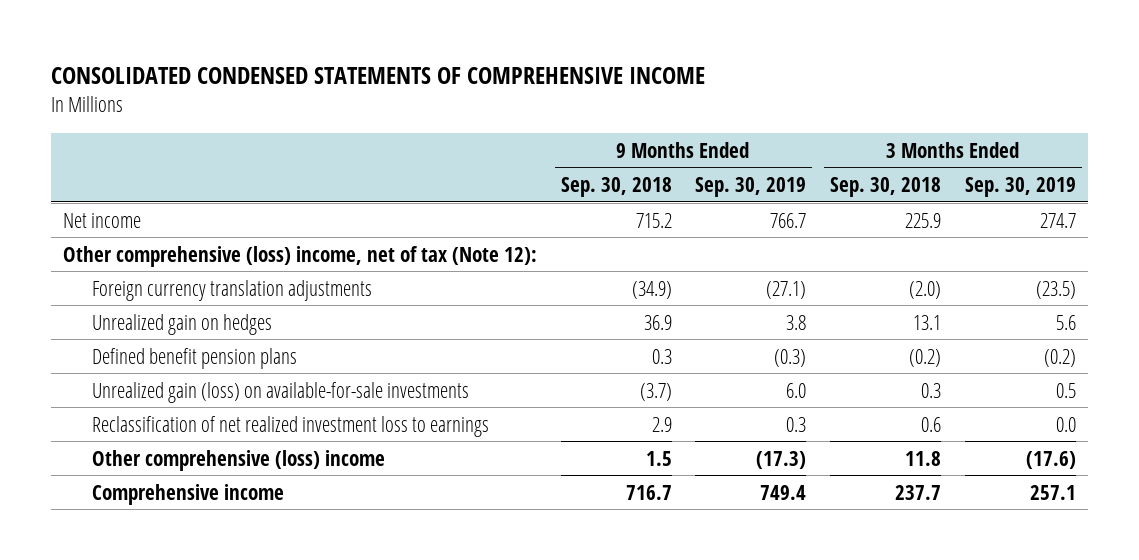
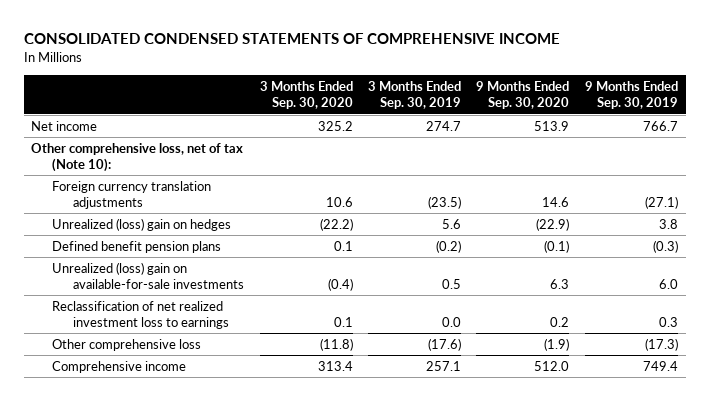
[560,176,672,197] Sep. 30, 2018 -> none
[830,176,942,197] Sep. 30, 2018 -> none
none -> [259,81,353,110] 3 Months Ended Sep. 30, 2020
none -> [476,81,570,110] 9 Months Ended Sep. 30, 2020
[62,245,537,267] Other comprehensive (loss) income, net of tax (Note 12): -> [31,142,244,172] Other comprehensive loss, net of tax (Note 10):
[92,313,273,335] Unrealized gain on hedges -> [52,217,232,231] Unrealized (loss) gain on hedges
[92,381,470,403] Unrealized gain (loss) on available-for-sale investments -> [52,261,245,289] Unrealized (loss) gain on available-for-sale investments
[92,449,386,471] Other comprehensive (loss) income -> [52,338,202,351] Other comprehensive loss

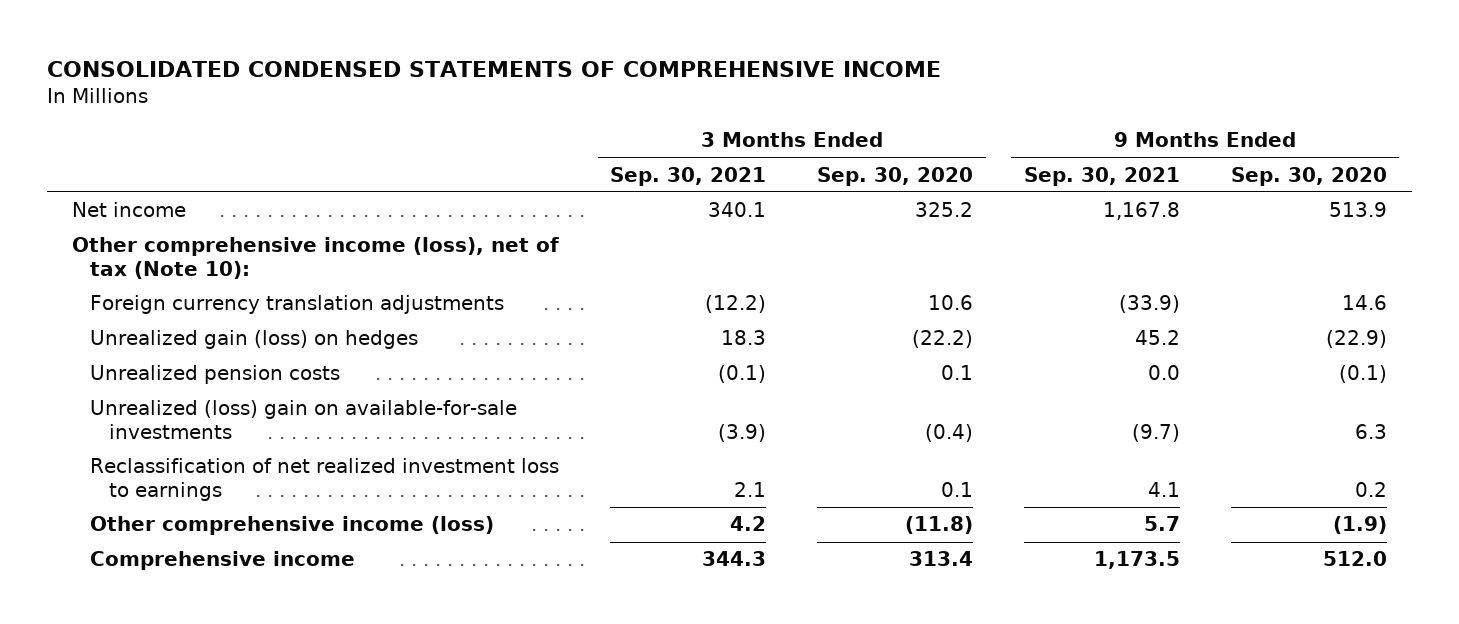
[368,81,462,110] 3 Months Ended Sep. 30, 2019 -> none
[584,81,678,110] 9 Months Ended Sep. 30, 2019 -> none
none -> [610,166,767,186] Sep. 30, 2021
none -> [1023,166,1180,186] Sep. 30, 2021
[31,142,244,172] Other comprehensive loss, net of tax (Note 10): -> [72,237,560,280] Other comprehensive income (loss), net of tax (Note 10):
[52,217,232,231] Unrealized (loss) gain on hedges -> [90,330,419,350] Unrealized gain (loss) on hedges
[52,240,222,253] Defined benefit pension plans -> [90,365,341,385] Unrealized pension costs
[52,338,202,351] Other comprehensive loss -> [90,516,495,536] Other comprehensive income (loss)

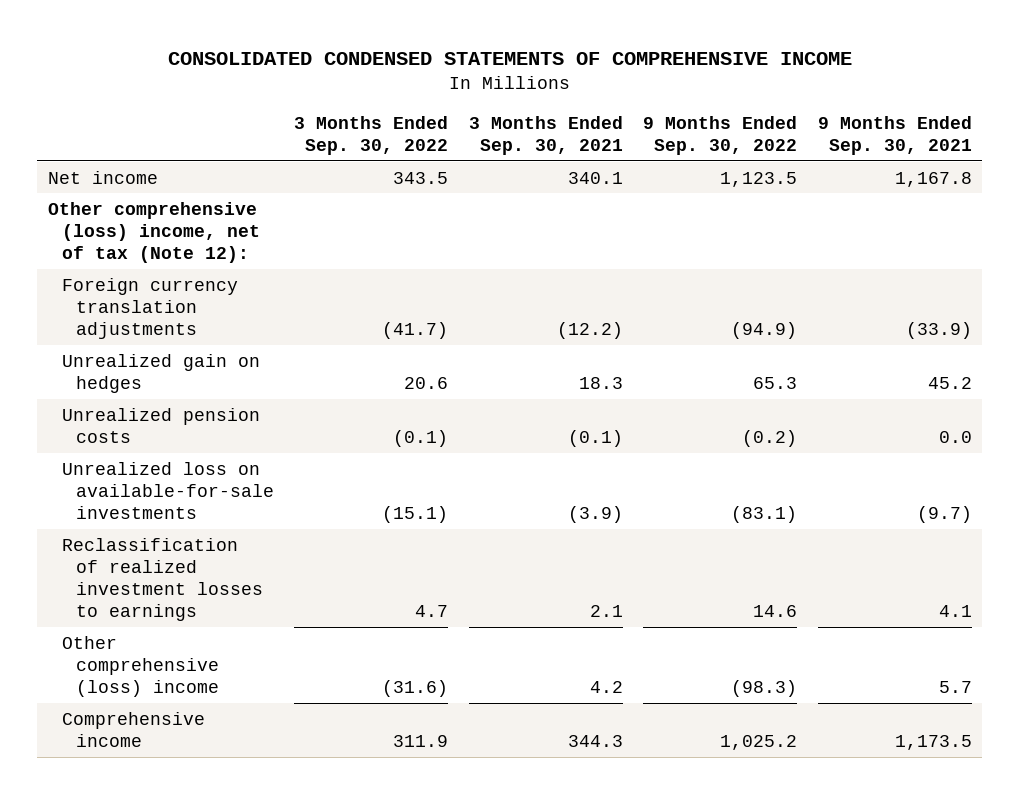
[816,166,973,186] Sep. 30, 2020 -> none
[1230,166,1387,186] Sep. 30, 2020 -> none
none -> [294,115,449,155] 3 Months Ended Sep. 30, 2022
none -> [643,115,798,155] 9 Months Ended Sep. 30, 2022
[72,237,560,280] Other comprehensive income (loss), net of tax (Note 10): -> [47,201,260,264] Other comprehensive (loss) income, net of tax (Note 12):
[90,330,419,350] Unrealized gain (loss) on hedges -> [61,353,260,393] Unrealized gain on hedges
[90,400,518,440] Unrealized (loss) gain on available-for-sale investments -> [61,461,274,520] Unrealized loss on available-for-sale investments
[90,458,560,502] Reclassification of net realized investment loss to earnings -> [61,537,263,622] Reclassification of realized investment losses to earnings
[90,516,495,536] Other comprehensive income (loss) -> [61,635,219,698] Other comprehensive (loss) income

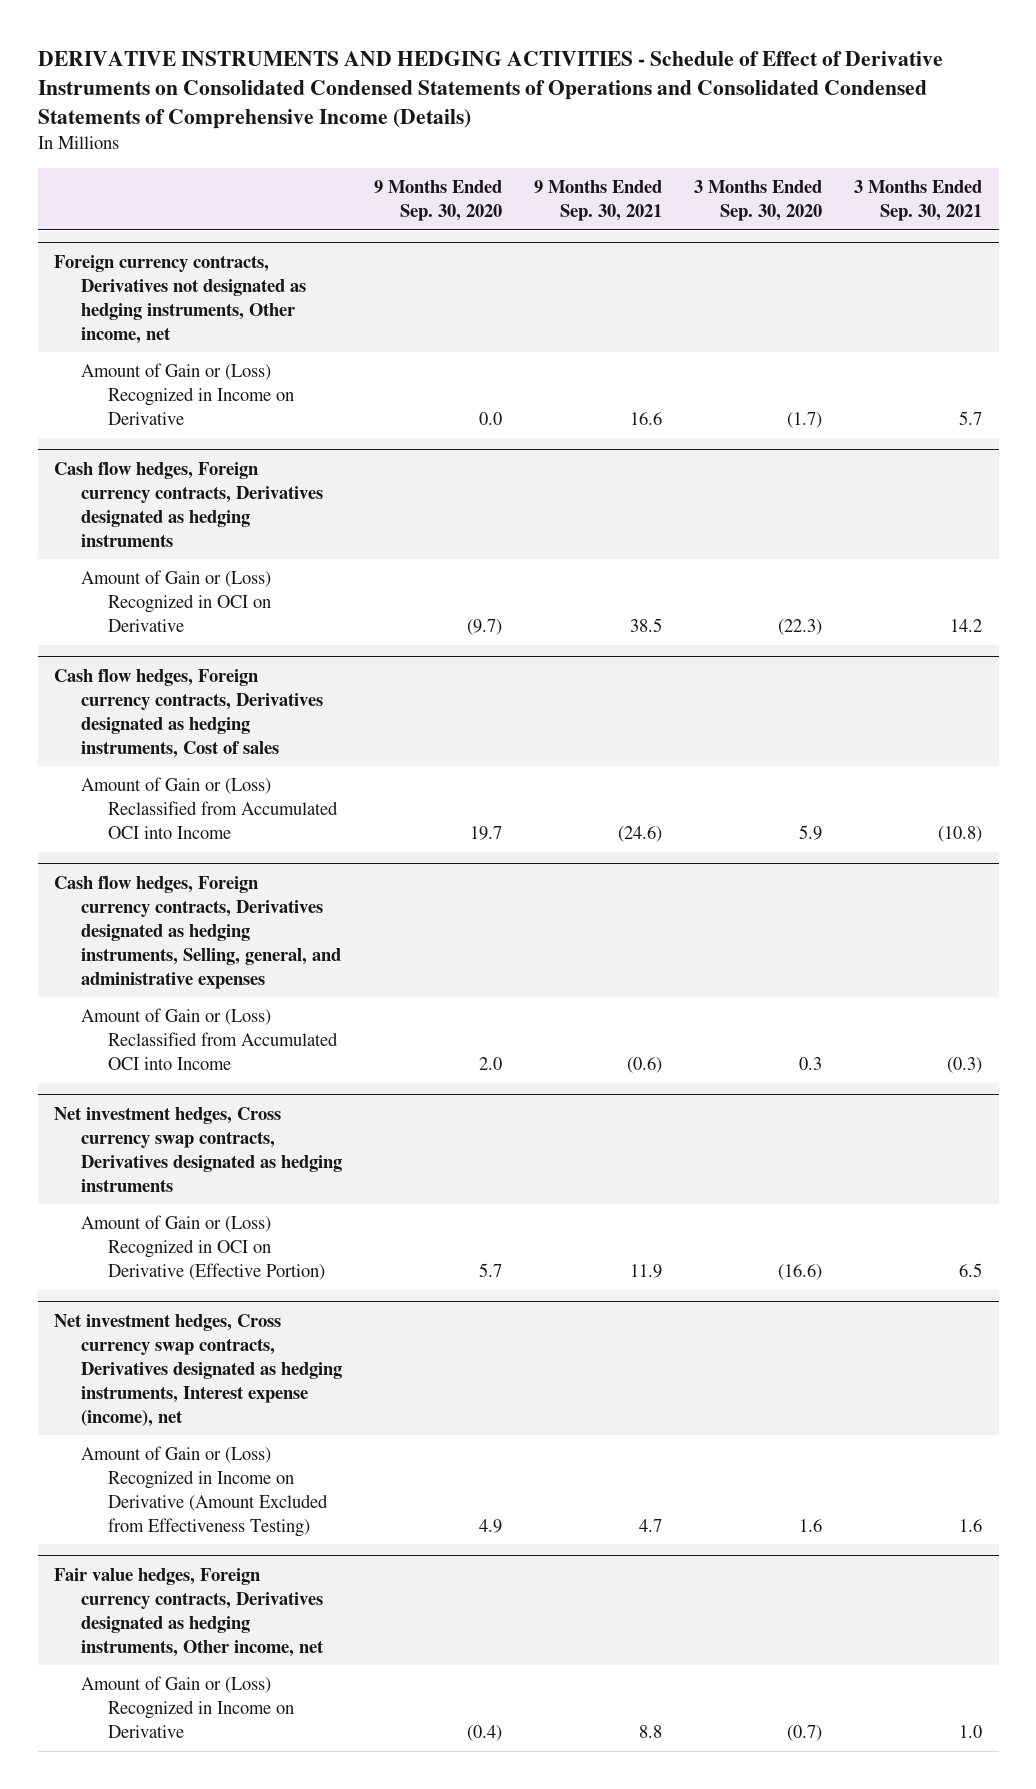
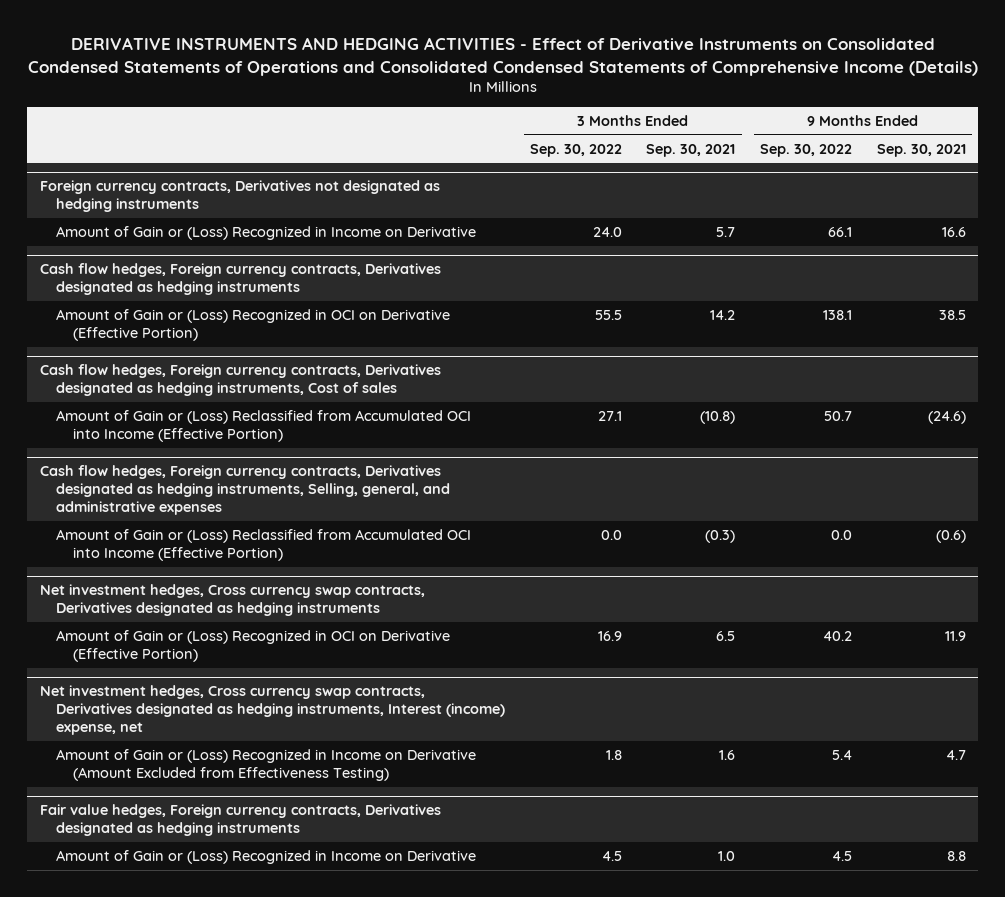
[37,51,943,130] DERIVATIVE INSTRUMENTS AND HEDGING ACTIVITIES - Schedule of Effect of Derivative Instruments on Consolidated Condensed Statements of Operations and Consolidated Condensed Statements of Comprehensive Income (Details) -> [27,36,978,76] DERIVATIVE INSTRUMENTS AND HEDGING ACTIVITIES - Effect of Derivative Instruments on Consolidated Condensed Statements of Operations and Consolidated Condensed Statements of Comprehensive Income (Details)
[373,180,502,221] 9 Months Ended Sep. 30, 2020 -> none
[694,180,823,221] 3 Months Ended Sep. 30, 2020 -> none
none -> [529,143,622,157] Sep. 30, 2022
none -> [760,143,853,157] Sep. 30, 2022
[53,254,306,344] Foreign currency contracts, Derivatives not designated as hedging instruments, Other income, net -> [39,180,440,213] Foreign currency contracts, Derivatives not designated as hedging instruments
[80,570,271,632] Amount of Gain or (Loss) Recognized in OCI on Derivative -> [56,309,451,342] Amount of Gain or (Loss) Recognized in OCI on Derivative (Effective Portion)
[80,777,338,839] Amount of Gain or (Loss) Reclassified from Accumulated OCI into Income -> [56,410,472,443] Amount of Gain or (Loss) Reclassified from Accumulated OCI into Income (Effective Portion)
[80,1008,338,1070] Amount of Gain or (Loss) Reclassified from Accumulated OCI into Income -> [56,529,472,562] Amount of Gain or (Loss) Reclassified from Accumulated OCI into Income (Effective Portion)
[53,1313,342,1427] Net investment hedges, Cross currency swap contracts, Derivatives designated as hedging instruments, Interest expense (income), net -> [39,685,506,736] Net investment hedges, Cross currency swap contracts, Derivatives designated as hedging instruments, Interest (income) expense, net
[53,1567,324,1657] Fair value hedges, Foreign currency contracts, Derivatives designated as hedging instruments, Other income, net -> [39,804,441,837] Fair value hedges, Foreign currency contracts, Derivatives designated as hedging instruments

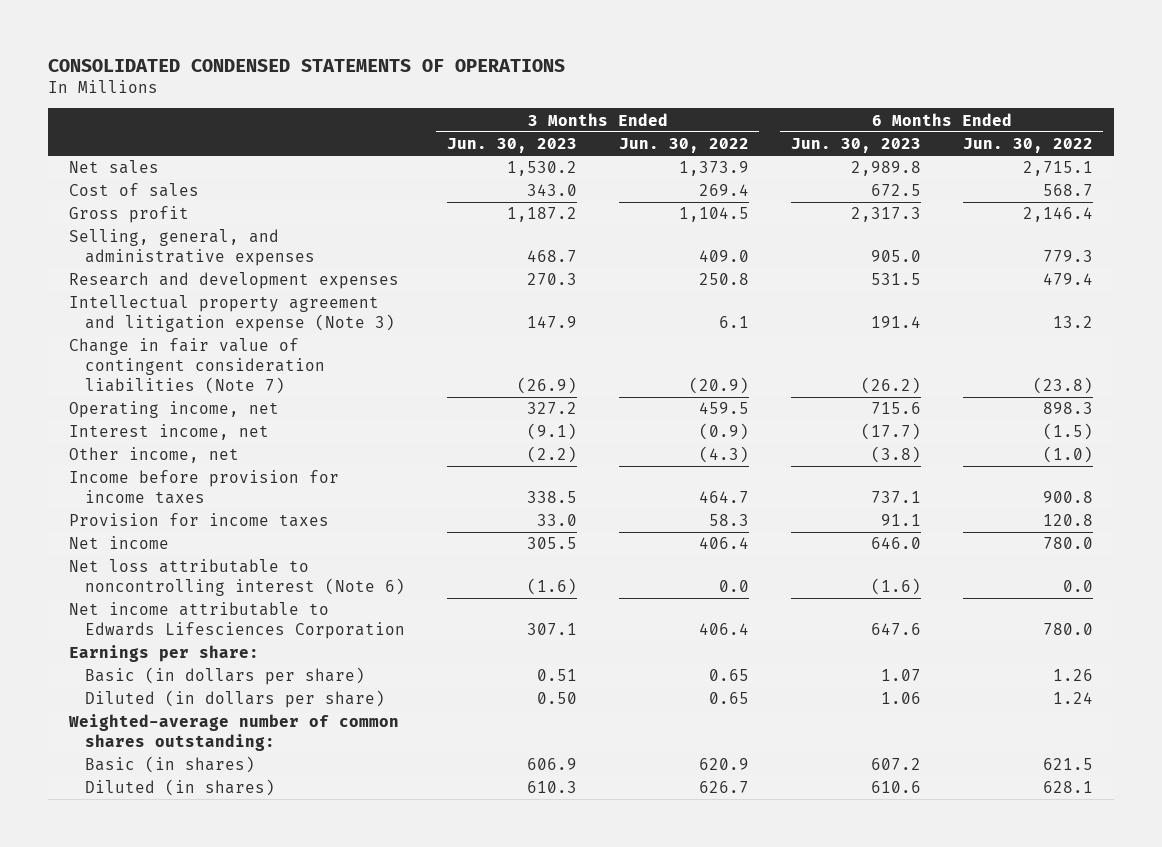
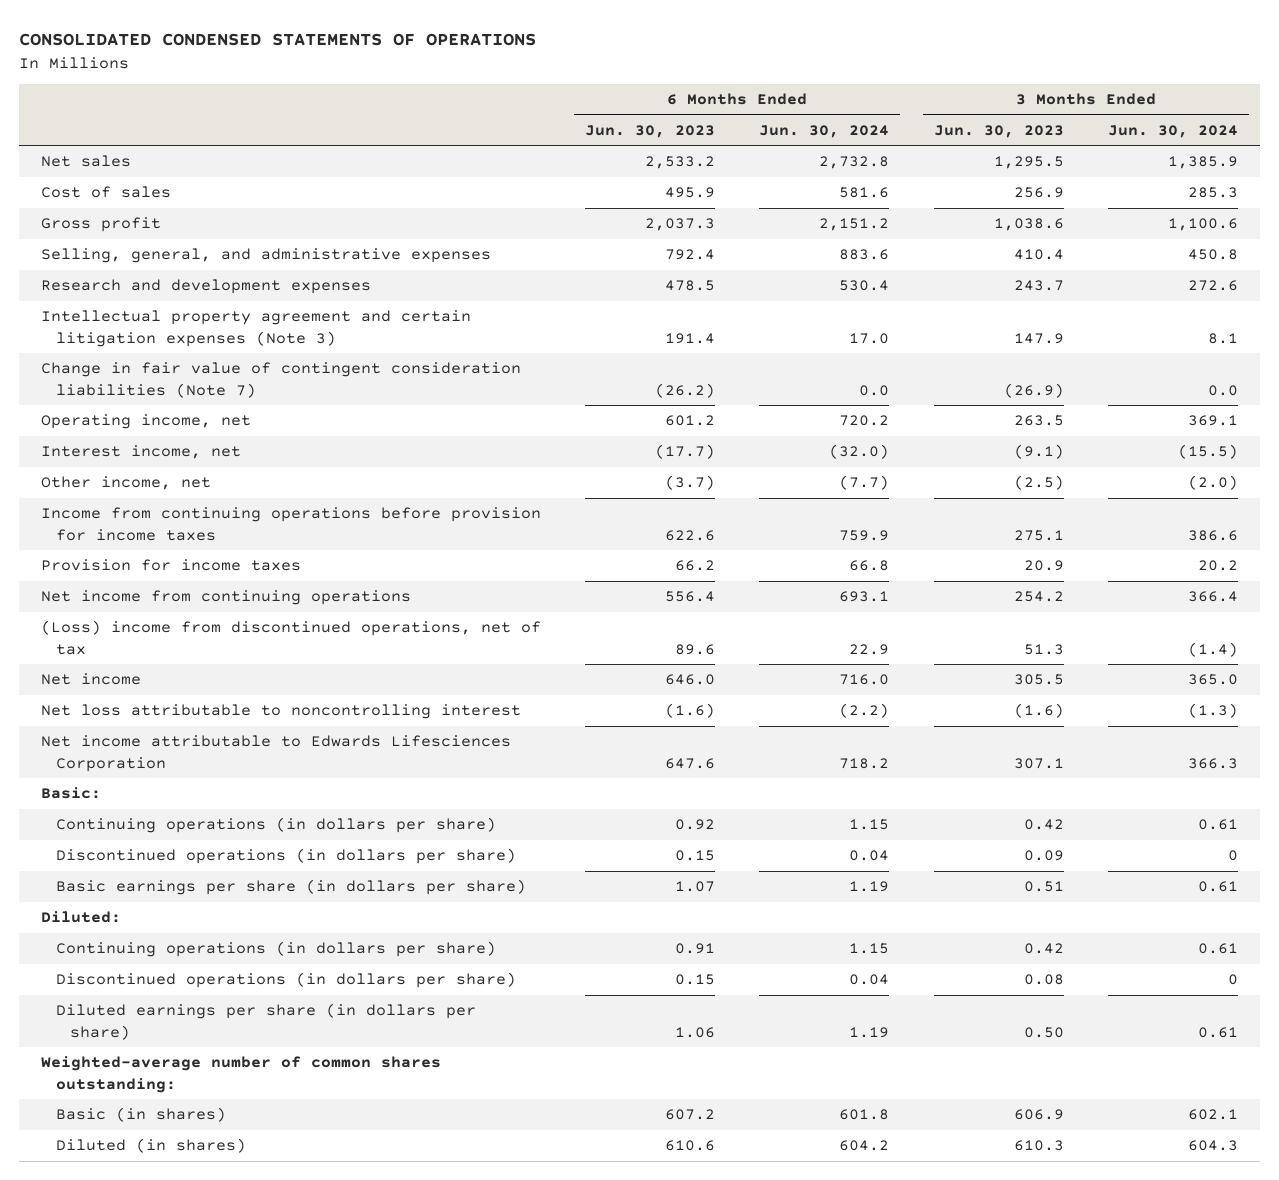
[618,138,749,154] Jun. 30, 2022 -> none
[962,138,1093,154] Jun. 30, 2022 -> none
none -> [759,125,890,139] Jun. 30, 2024
none -> [1107,125,1238,139] Jun. 30, 2024
[506,161,577,177] 1,530.2 -> [993,156,1064,170] 1,295.5
[850,161,921,177] 2,989.8 -> [645,156,716,170] 2,533.2
[526,184,577,197] 343.0 -> [1013,187,1064,199] 256.9
[870,184,921,197] 672.5 -> [665,187,716,199] 495.9
[506,207,577,223] 1,187.2 -> [993,218,1064,232] 1,038.6
[850,207,921,223] 2,317.3 -> [645,218,716,232] 2,037.3
[526,249,577,262] 468.7 -> [1013,249,1064,261] 410.4
[870,249,921,262] 905.0 -> [665,249,716,261] 792.4
[526,273,577,286] 270.3 -> [1013,280,1064,292] 243.7
[870,273,921,286] 531.5 -> [665,280,716,292] 478.5
[68,295,395,332] Intellectual property agreement and litigation expense (Note 3) -> [41,310,472,347] Intellectual property agreement and certain litigation expenses (Note 3)
[526,402,577,415] 327.2 -> [1013,415,1064,427] 263.5
[870,402,921,415] 715.6 -> [665,415,716,427] 601.2
[526,446,577,464] (2.2) -> [1013,475,1064,491] (2.5)
[870,446,921,464] (3.8) -> [665,475,716,491] (3.7)
[68,470,339,504] Income before provision for income taxes -> [41,507,542,541] Income from continuing operations before provision for income taxes
[526,490,577,503] 338.5 -> [1013,529,1064,541] 275.1
[870,490,921,503] 737.1 -> [665,529,716,541] 622.6
[536,514,577,527] 33.0 -> [1023,560,1064,572] 20.9
[880,514,921,527] 91.1 -> [675,560,716,572] 66.2
none -> [41,590,412,606] Net income from continuing operations
none -> [41,620,542,655] (Loss) income from discontinued operations, net of tax
[68,559,405,596] Net loss attributable to noncontrolling interest (Note 6) -> [41,704,522,720] Net loss attributable to noncontrolling interest
[68,645,259,663] Earnings per share: -> none
none -> [41,787,102,800] Basic:
none -> [55,817,496,834] Continuing operations (in dollars per share)
none -> [55,848,516,865] Discontinued operations (in dollars per share)
[84,667,365,686] Basic (in dollars per share) -> [55,879,526,896] Basic earnings per share (in dollars per share)
none -> [41,911,122,924] Diluted:
none -> [55,941,496,958] Continuing operations (in dollars per share)
none -> [55,972,516,989] Discontinued operations (in dollars per share)
[84,690,385,709] Diluted (in dollars per share) -> [55,1003,476,1040] Diluted earnings per share (in dollars per share)

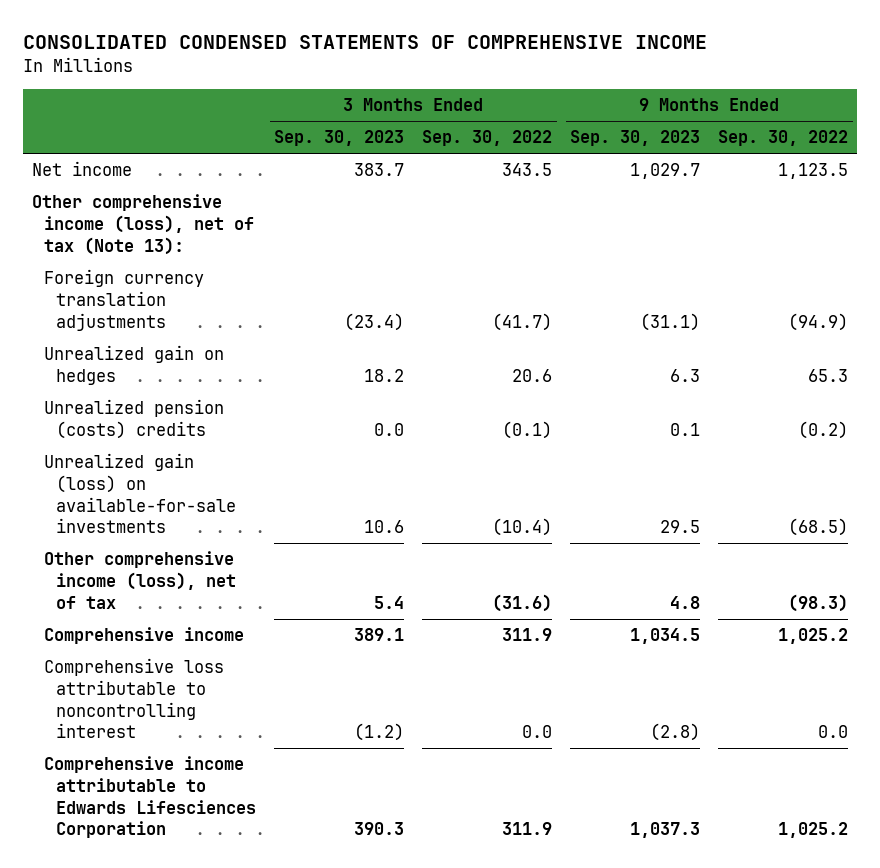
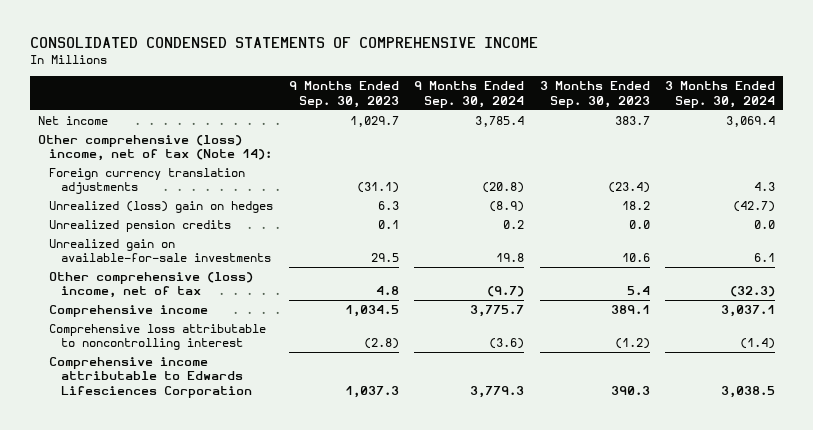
[422,130,553,147] Sep. 30, 2022 -> none
[718,130,849,147] Sep. 30, 2022 -> none
none -> [414,81,525,108] 9 Months Ended Sep. 30, 2024
none -> [665,81,776,108] 3 Months Ended Sep. 30, 2024
[31,194,254,255] Other comprehensive income (loss), net of tax (Note 13): -> [37,134,273,162] Other comprehensive (loss) income, net of tax (Note 14):
[43,345,224,385] Unrealized gain on hedges -> [49,200,274,213] Unrealized (loss) gain on hedges
[43,399,224,439] Unrealized pension (costs) credits -> [49,219,232,232] Unrealized pension credits
[43,453,237,534] Unrealized gain (loss) on available-for-sale investments -> [49,238,272,263] Unrealized gain on available-for-sale investments
[43,551,237,609] Other comprehensive income (loss), net of tax -> [49,271,254,299] Other comprehensive (loss) income, net of tax

